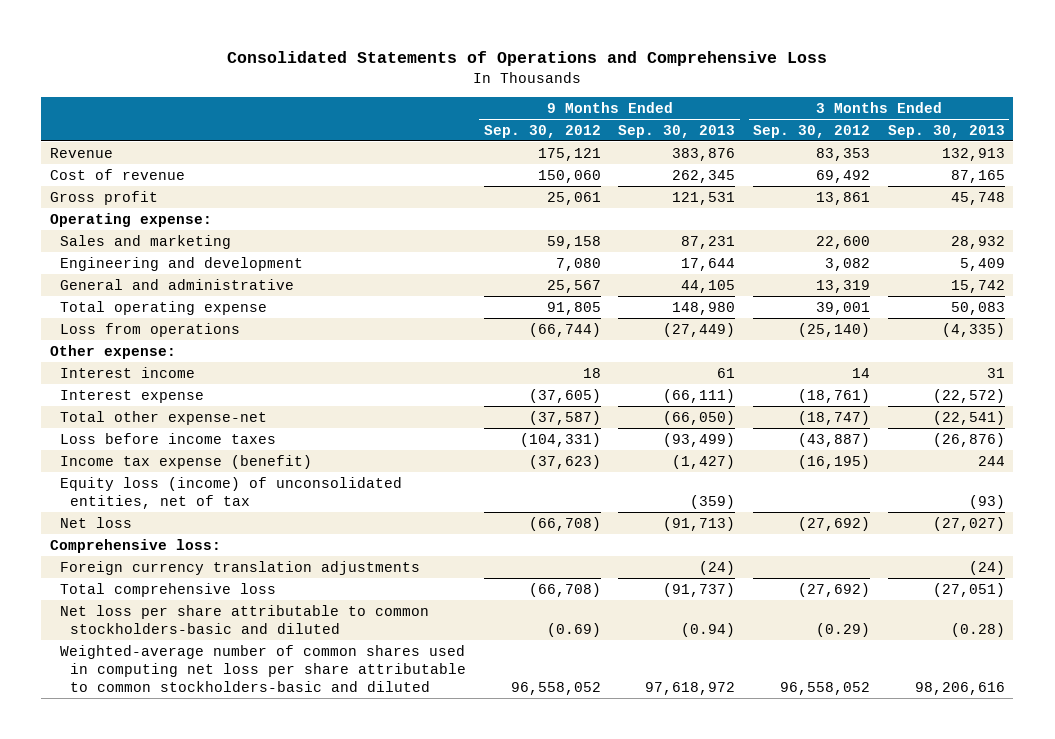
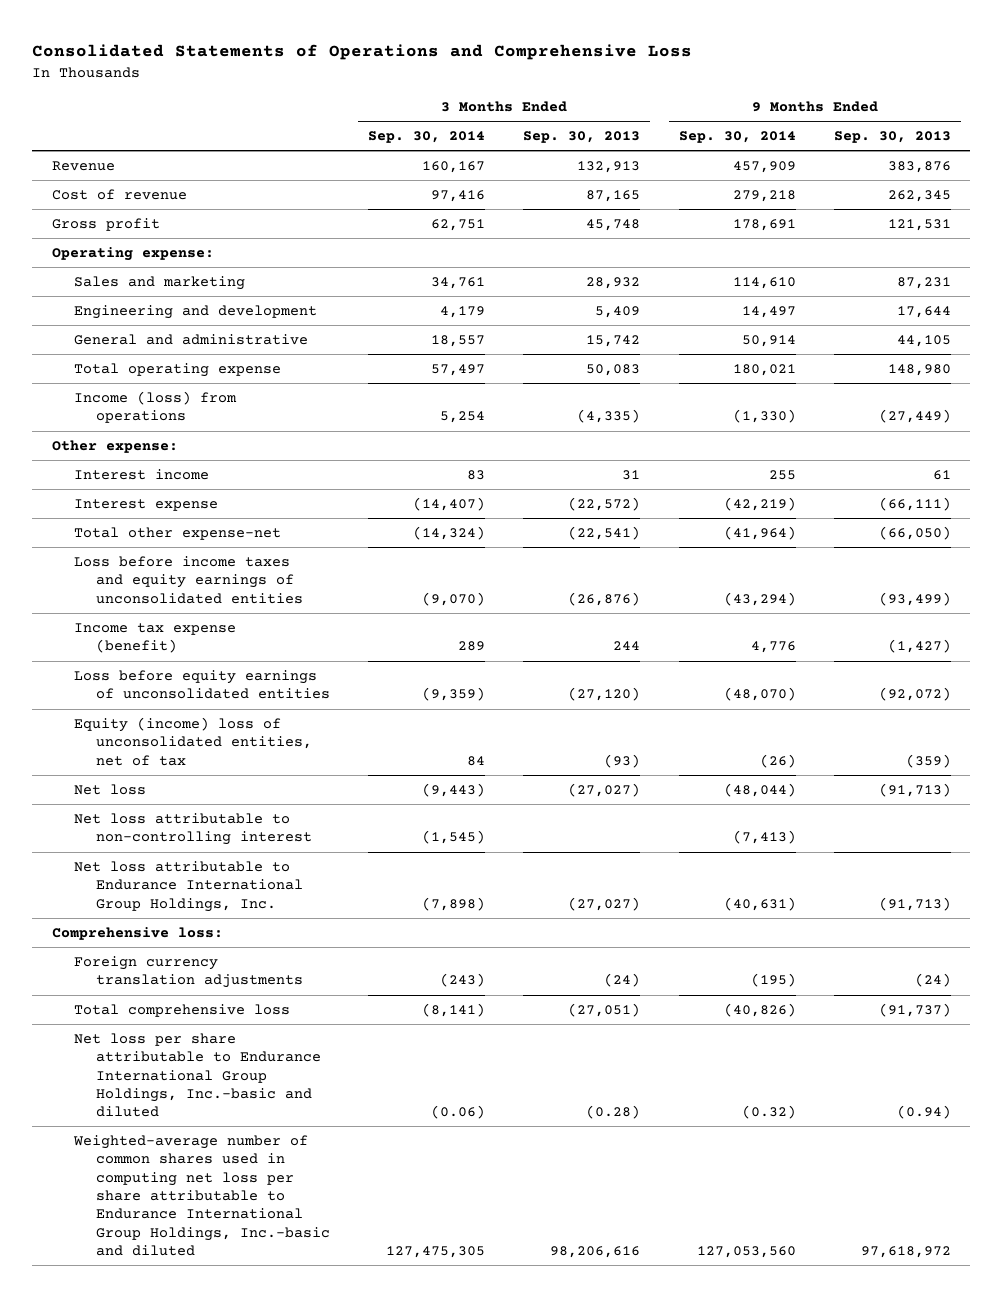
[483,124,601,138] Sep. 30, 2012 -> none
[752,124,870,138] Sep. 30, 2012 -> none
none -> [367,131,485,144] Sep. 30, 2014
none -> [678,131,796,144] Sep. 30, 2014
[60,322,241,337] Loss from operations -> [73,391,237,424] Income (loss) from operations
[60,432,277,444] Loss before income taxes -> [73,556,303,604] Loss before income taxes and equity earnings of unconsolidated entities
none -> [73,670,330,700] Loss before equity earnings of unconsolidated entities
[60,476,403,509] Equity loss (income) of unconsolidated entities, net of tax -> [73,717,312,766] Equity (income) loss of unconsolidated entities, net of tax
none -> [73,813,312,846] Net loss attributable to non-controlling interest
none -> [73,861,303,912] Net loss attributable to Endurance International Group Holdings, Inc.
[60,604,430,634] Net loss per share attributable to common stockholders-basic and diluted -> [73,1033,321,1118] Net loss per share attributable to Endurance International Group Holdings, Inc.-basic and diluted
[60,644,467,693] Weighted-average number of common shares used in computing net loss per share attributable to common stockholders-basic and diluted -> [72,1135,330,1256] Weighted-average number of common shares used in computing net loss per share attributable to Endurance International Group Holdings, Inc.-basic and diluted

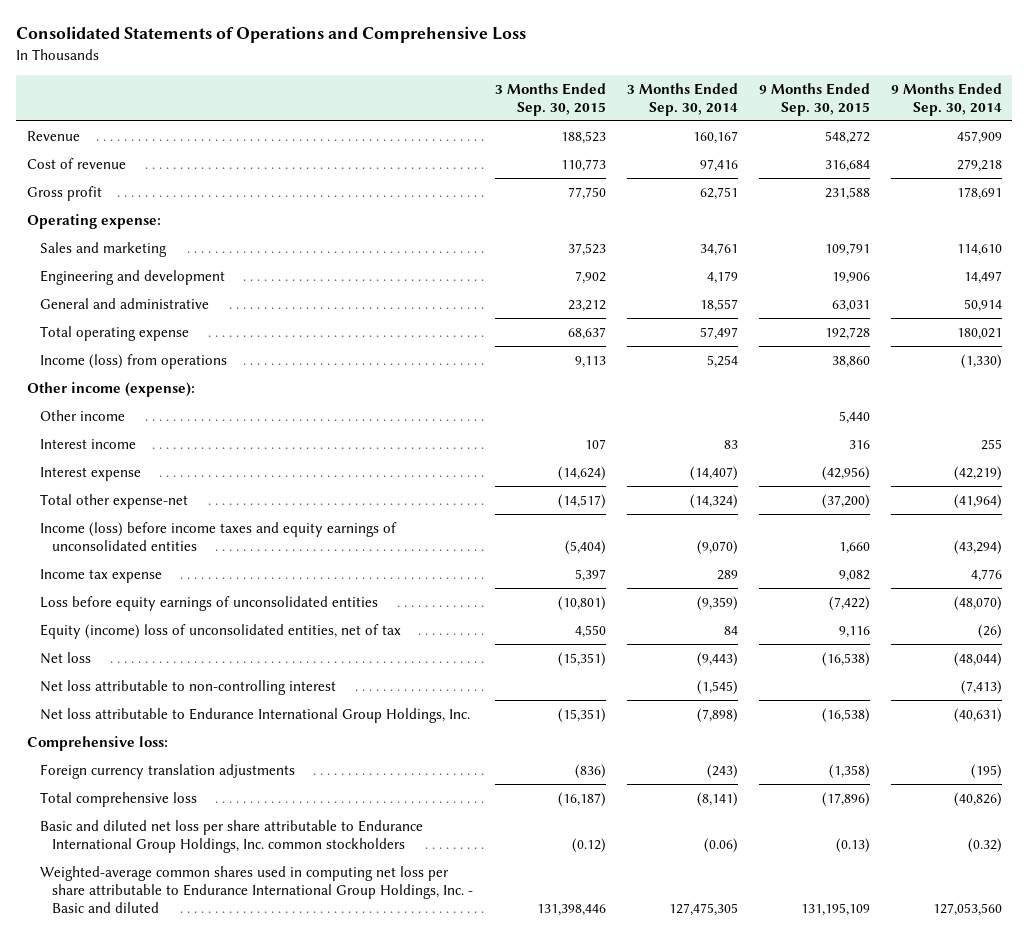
[523,131,641,144] Sep. 30, 2013 -> none
[834,131,952,144] Sep. 30, 2013 -> none
none -> [494,82,606,116] 3 Months Ended Sep. 30, 2015
none -> [758,82,870,116] 9 Months Ended Sep. 30, 2015
[51,440,178,454] Other expense: -> [26,381,195,397] Other income (expense):
none -> [39,409,125,421] Other income
[73,556,303,604] Loss before income taxes and equity earnings of unconsolidated entities -> [39,521,397,552] Income (loss) before income taxes and equity earnings of unconsolidated entities
[73,623,236,654] Income tax expense (benefit) -> [39,568,162,583] Income tax expense
[73,1033,321,1118] Net loss per share attributable to Endurance International Group Holdings, Inc.-basic and diluted -> [39,819,423,854] Basic and diluted net loss per share attributable to Endurance International Group Holdings, Inc. common stockholders
[72,1135,330,1256] Weighted-average number of common shares used in computing net loss per share attributable to Endurance International Group Holdings, Inc.-basic and diluted -> [39,865,474,914] Weighted-average common shares used in computing net loss per share attributable to Endurance International Group Holdings, Inc. - Basic and diluted

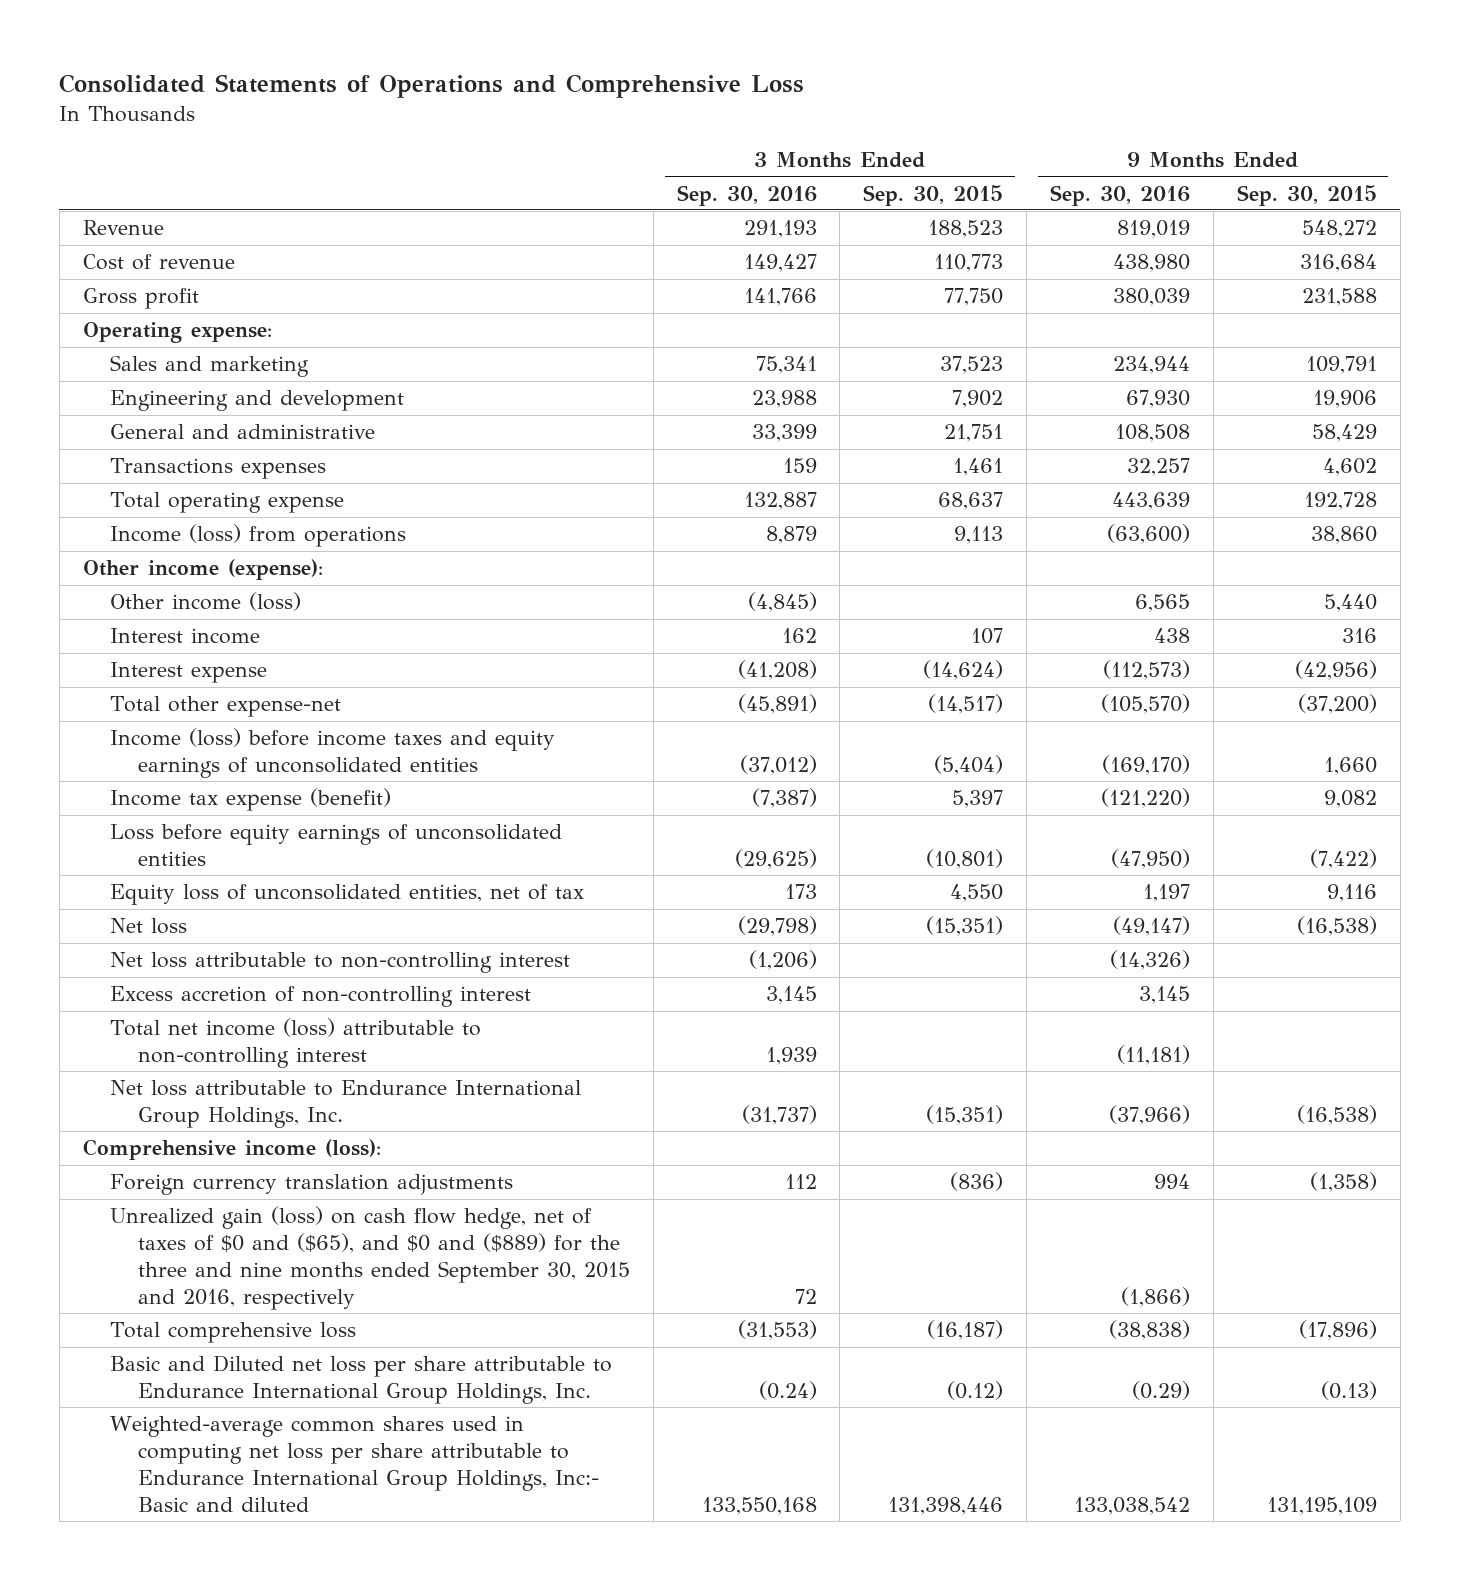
[626,82,738,116] 3 Months Ended Sep. 30, 2014 -> none
[890,82,1002,116] 9 Months Ended Sep. 30, 2014 -> none
none -> [676,184,817,206] Sep. 30, 2016
none -> [1049,184,1190,206] Sep. 30, 2016
[567,299,606,312] 23,212 -> [944,424,1004,443] 21,751
[831,299,870,312] 63,031 -> [1311,424,1377,443] 58,429
none -> [110,458,327,480] Transactions expenses
[39,409,125,421] Other income -> [110,592,302,612] Other income (loss)
[39,568,162,583] Income tax expense -> [110,788,392,812] Income tax expense (benefit)
[39,623,401,639] Equity (income) loss of unconsolidated entities, net of tax -> [110,884,585,906] Equity loss of unconsolidated entities, net of tax
none -> [110,986,532,1008] Excess accretion of non-controlling interest
none -> [110,1018,482,1069] Total net income (loss) attributable to non-controlling interest
[26,735,168,751] Comprehensive loss: -> [82,1139,381,1161] Comprehensive income (loss):
none -> [110,1206,630,1310] Unrealized gain (loss) on cash flow hedge, net of taxes of $0 and ($65), and $0 and ($889) for the three and nine months ended September 30, 2015 and 2016, respectively
[39,819,423,854] Basic and diluted net loss per share attributable to Endurance International Group Holdings, Inc. common stockholders -> [110,1355,613,1405] Basic and Diluted net loss per share attributable to Endurance International Group Holdings, Inc.
[39,865,474,914] Weighted-average common shares used in computing net loss per share attributable to Endurance International Group Holdings, Inc. - Basic and diluted -> [110,1416,599,1512] Weighted-average common shares used in computing net loss per share attributable to Endurance International Group Holdings, Inc:- Basic and diluted

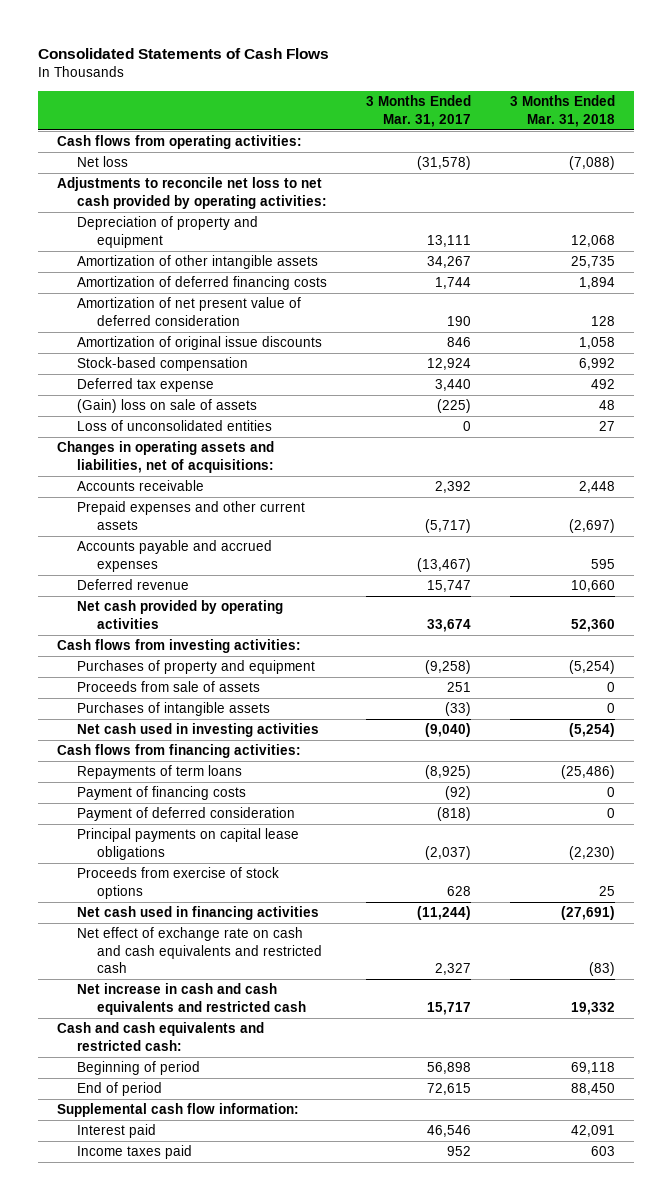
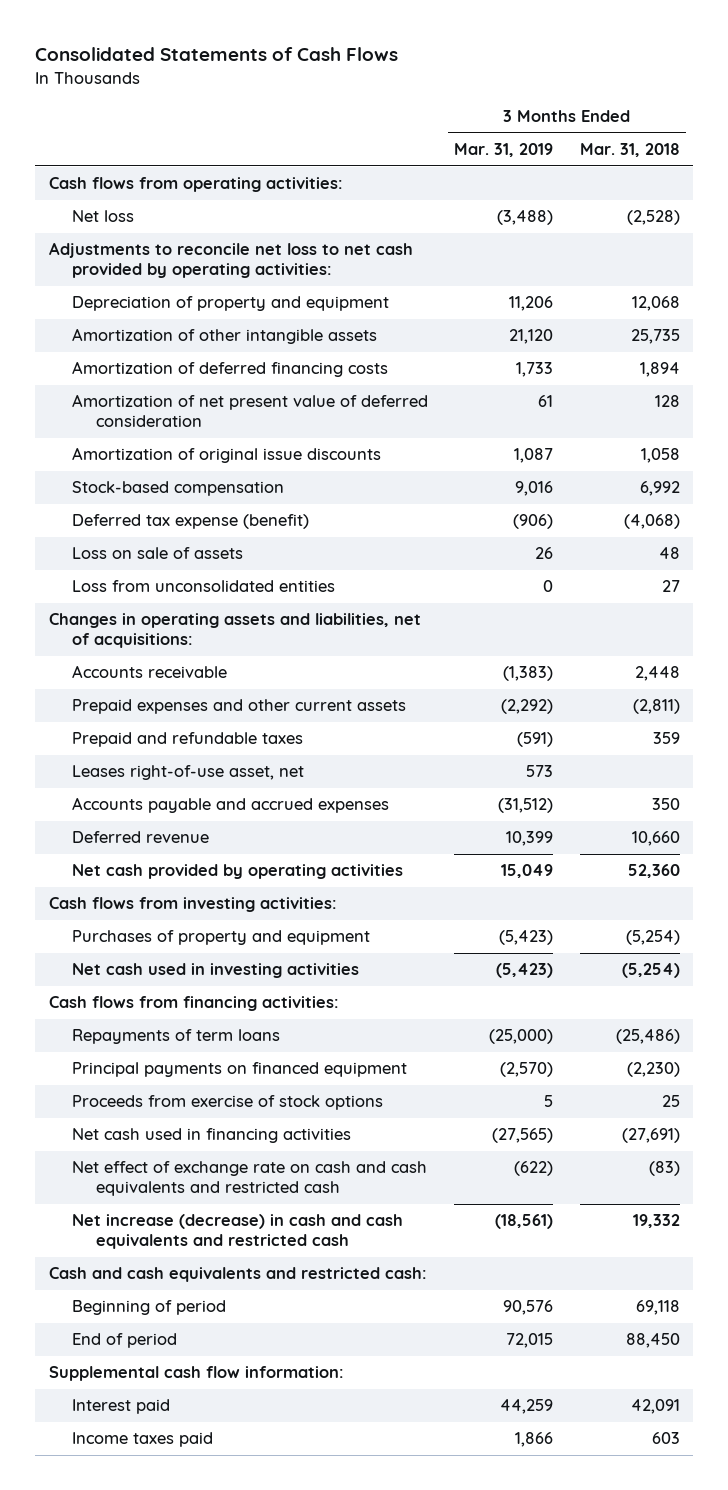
[365,95,471,127] 3 Months Ended Mar. 31, 2017 -> none
none -> [454,143,554,158] Mar. 31, 2019
[568,156,615,171] (7,088) -> [626,210,680,226] (2,528)
[77,378,215,393] Deferred tax expense -> [72,514,310,530] Deferred tax expense (benefit)
[590,379,615,390] 492 -> [623,514,680,530] (4,068)
[77,399,258,414] (Gain) loss on sale of assets -> [72,547,244,560] Loss on sale of assets
[77,420,273,432] Loss of unconsolidated entities -> [72,580,336,593] Loss from unconsolidated entities
[568,518,615,533] (2,697) -> [632,699,680,715] (2,811)
none -> [72,732,304,748] Prepaid and refundable taxes
none -> [72,765,305,781] Leases right-of-use asset, net
[590,558,615,569] 595 -> [651,798,680,811] 350
[77,681,261,693] Proceeds from sale of assets -> none
[77,702,271,717] Purchases of intangible assets -> none
[77,786,247,801] Payment of financing costs -> none
[77,807,296,822] Payment of deferred consideration -> none
[77,828,300,860] Principal payments on capital lease obligations -> [72,1062,408,1078] Principal payments on financed equipment
[77,983,306,1015] Net increase in cash and cash equivalents and restricted cash -> [72,1214,404,1250] Net increase (decrease) in cash and cash equivalents and restricted cash

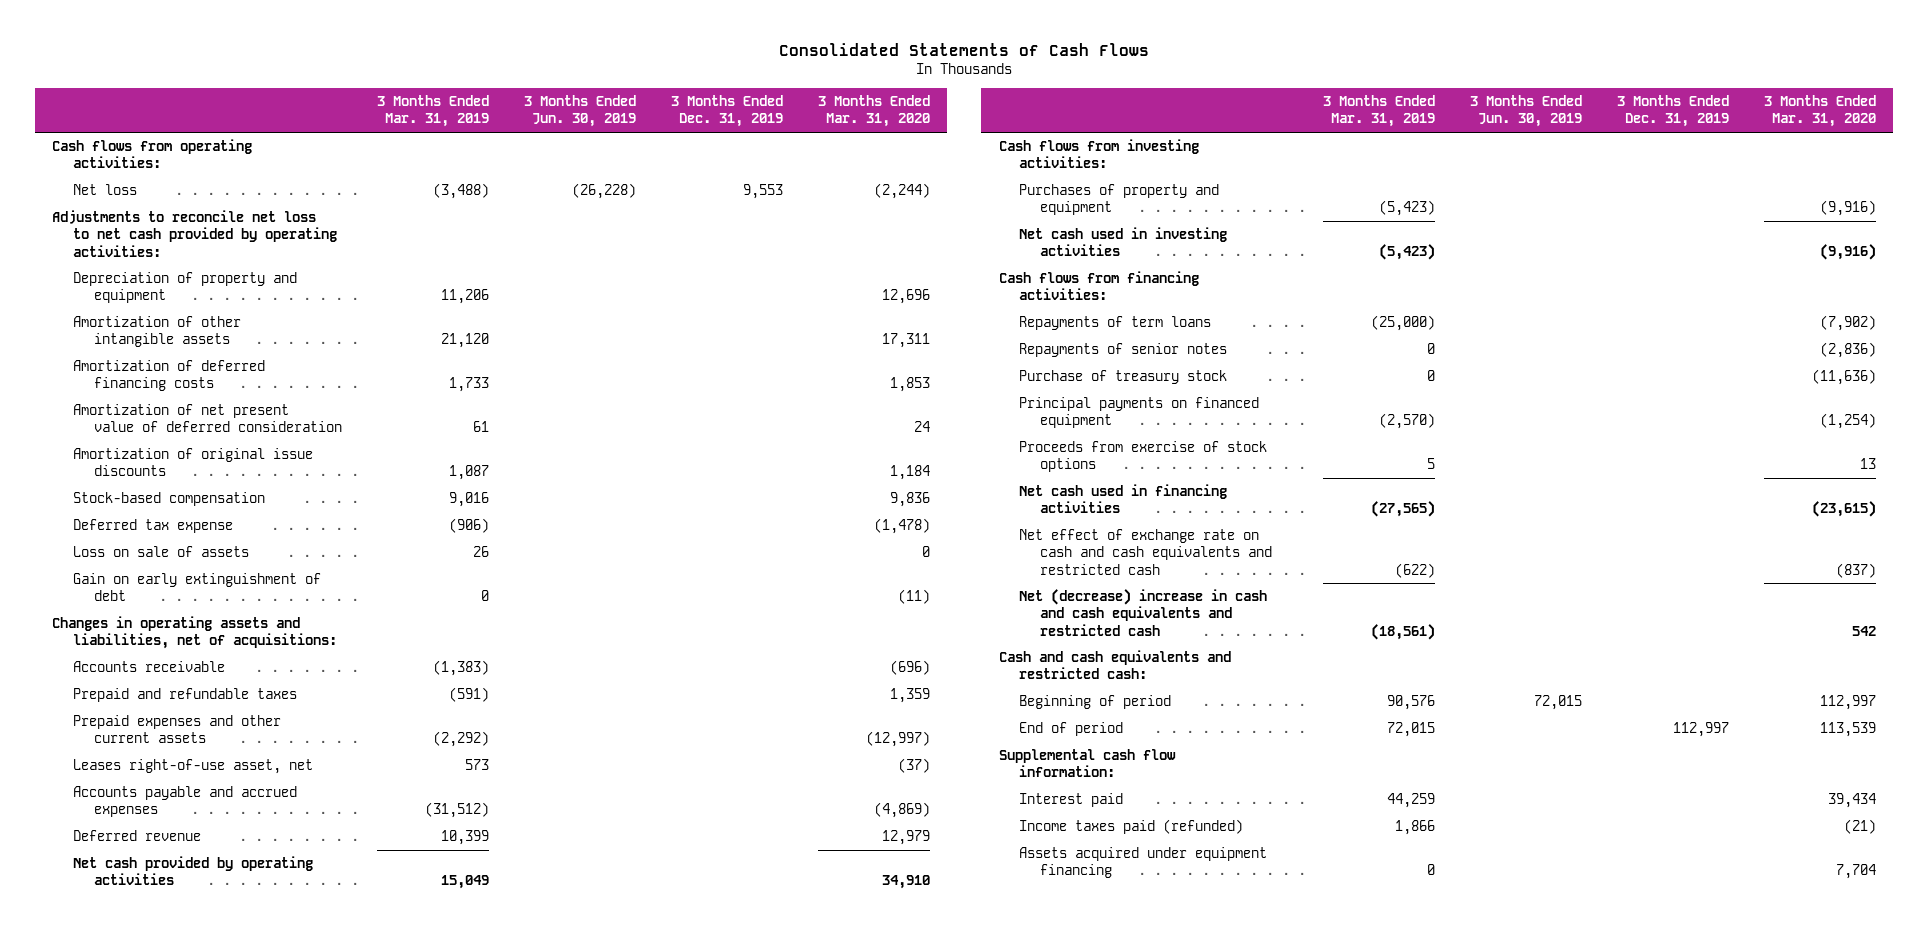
[579,143,680,158] Mar. 31, 2018 -> none
none -> [523,95,636,128] 3 Months Ended Jun. 30, 2019
none -> [670,95,783,128] 3 Months Ended Dec. 31, 2019
none -> [817,95,930,128] 3 Months Ended Mar. 31, 2020
[72,514,310,530] Deferred tax expense (benefit) -> [73,519,234,534] Deferred tax expense
[72,580,336,593] Loss from unconsolidated entities -> none
none -> [73,573,322,602] Gain on early extinguishment of debt
[72,699,407,715] Prepaid expenses and other current assets -> [73,715,282,744] Prepaid expenses and other current assets
none -> [1019,343,1228,358] Repayments of senior notes
none -> [1019,370,1228,385] Purchase of treasury stock
[72,1214,404,1250] Net increase (decrease) in cash and cash equivalents and restricted cash -> [1019,589,1268,636] Net (decrease) increase in cash and cash equivalents and restricted cash
[72,1432,214,1448] Income taxes paid -> [1019,819,1244,835] Income taxes paid (refunded)
none -> [1019,847,1268,879] Assets acquired under equipment financing

